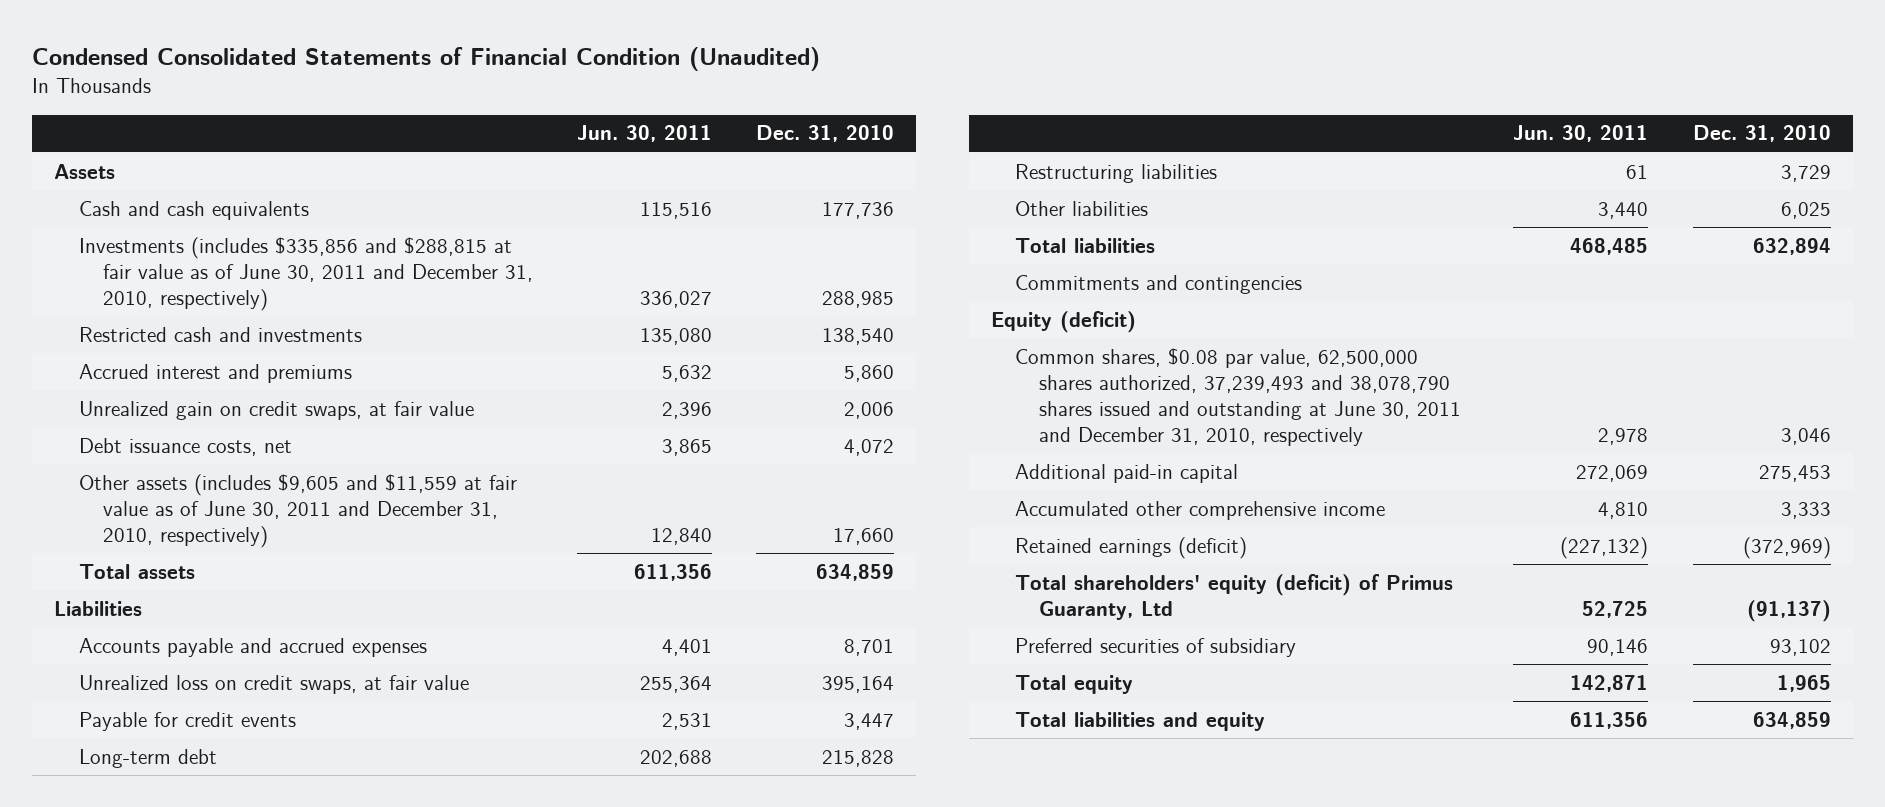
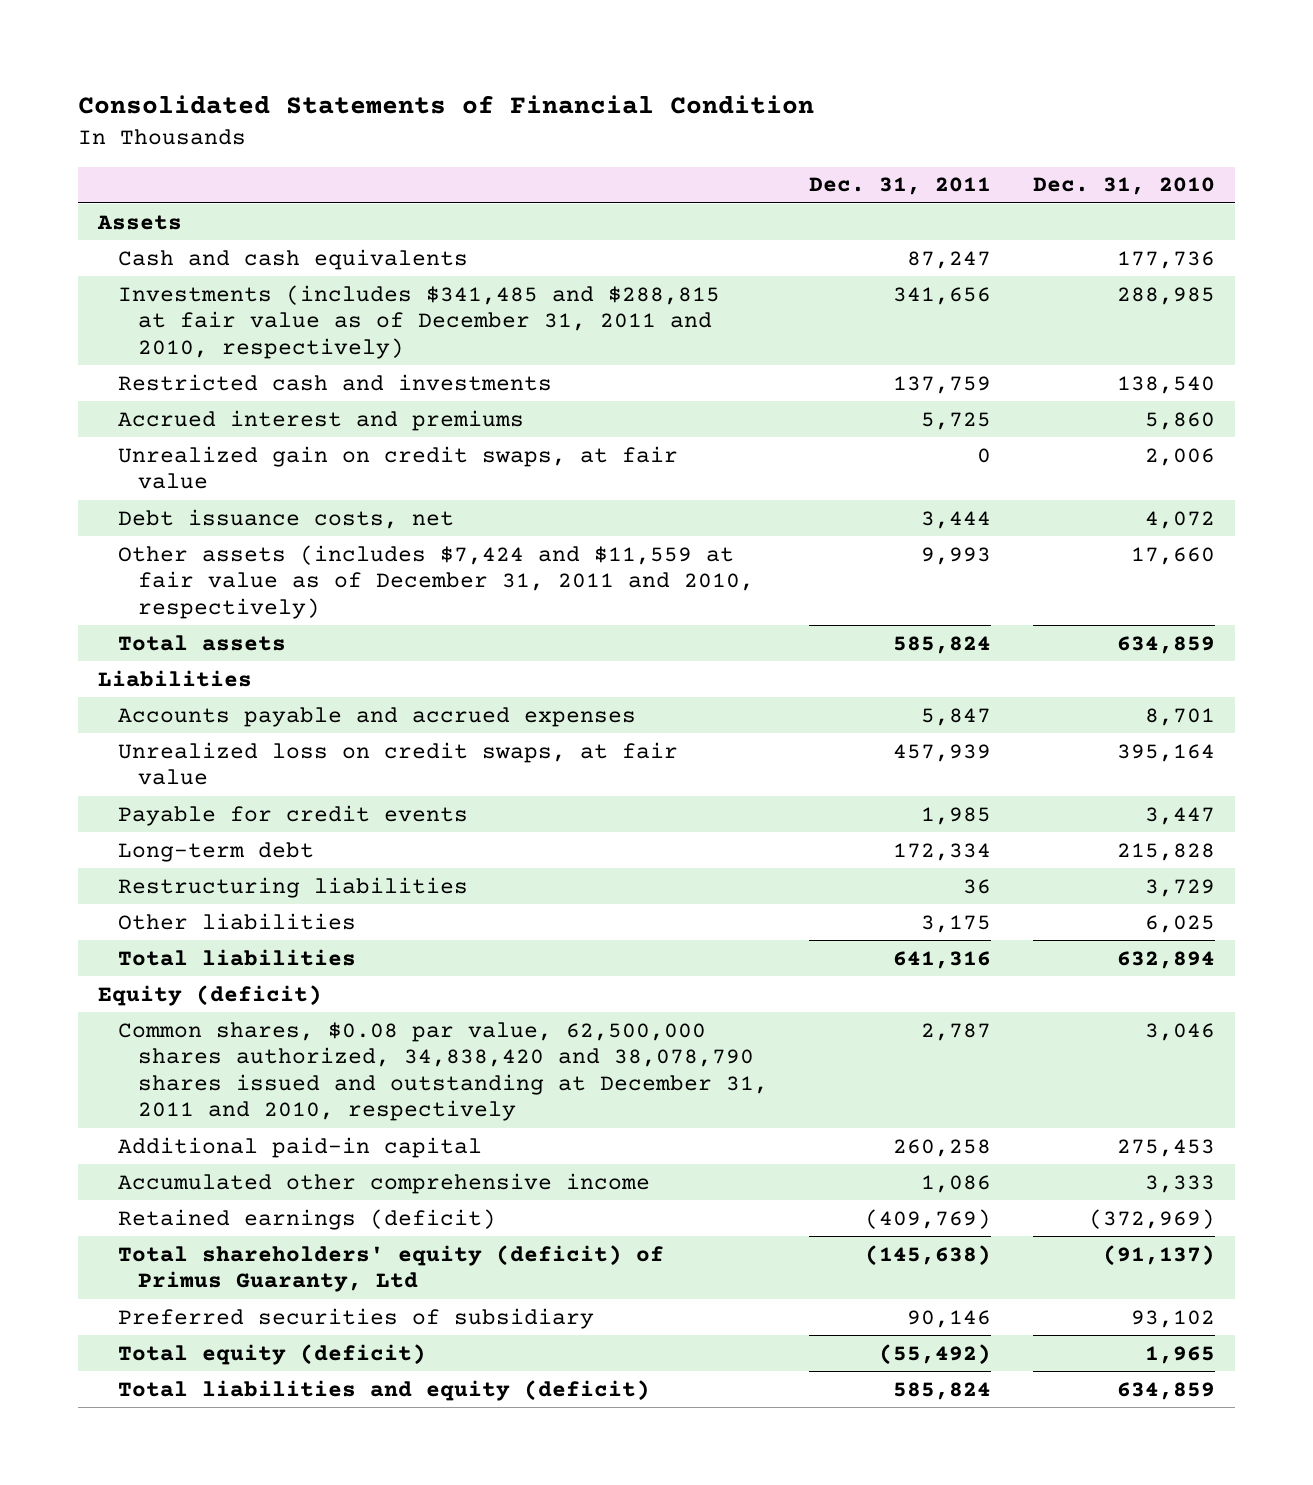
[32,47,821,72] Condensed Consolidated Statements of Financial Condition (Unaudited) -> [77,95,814,115] Consolidated Statements of Financial Condition
[576,125,712,143] Jun. 30, 2011 -> none
none -> [809,177,992,196] Dec. 31, 2011
[78,236,533,312] Investments (includes $335,856 and $288,815 at fair value as of June 30, 2011 and December 31, 2010, respectively) -> [118,284,721,359] Investments (includes $341,485 and $288,815 at fair value as of December 31, 2011 and 2010, respectively)
[78,473,517,549] Other assets (includes $9,605 and $11,559 at fair value as of June 30, 2011 and December 31, 2010, respectively) -> [118,544,755,619] Other assets (includes $7,424 and $11,559 at fair value as of December 31, 2011 and 2010, respectively)
[1015,274,1303,294] Commitments and contingencies -> none
[1015,347,1462,447] Common shares, $0.08 par value, 62,500,000 shares authorized, 37,239,493 and 38,078,790 shares issued and outstanding at June 30, 2011 and December 31, 2010, respectively -> [118,1021,769,1122] Common shares, $0.08 par value, 62,500,000 shares authorized, 34,838,420 and 38,078,790 shares issued and outstanding at December 31, 2011 and 2010, respectively
[1015,674,1134,694] Total equity -> [118,1343,427,1365] Total equity (deficit)
[1015,711,1266,731] Total liabilities and equity -> [118,1379,651,1401] Total liabilities and equity (deficit)

